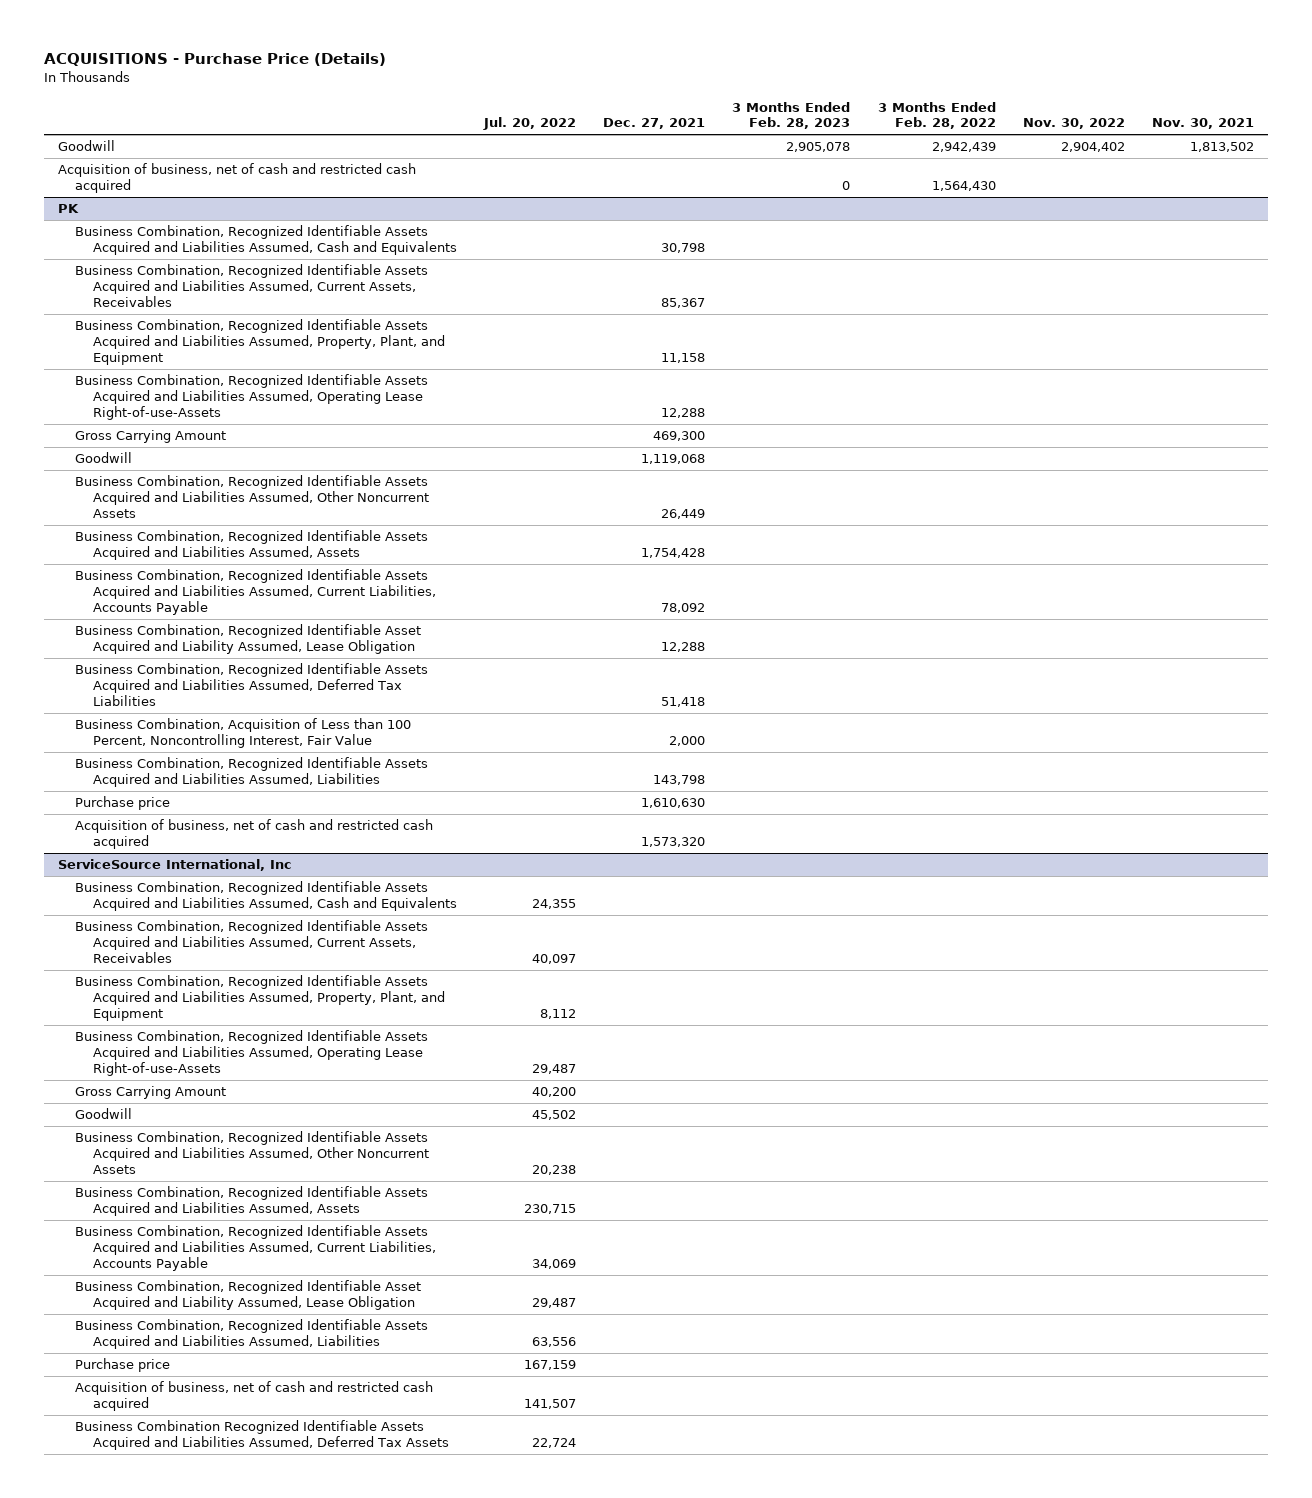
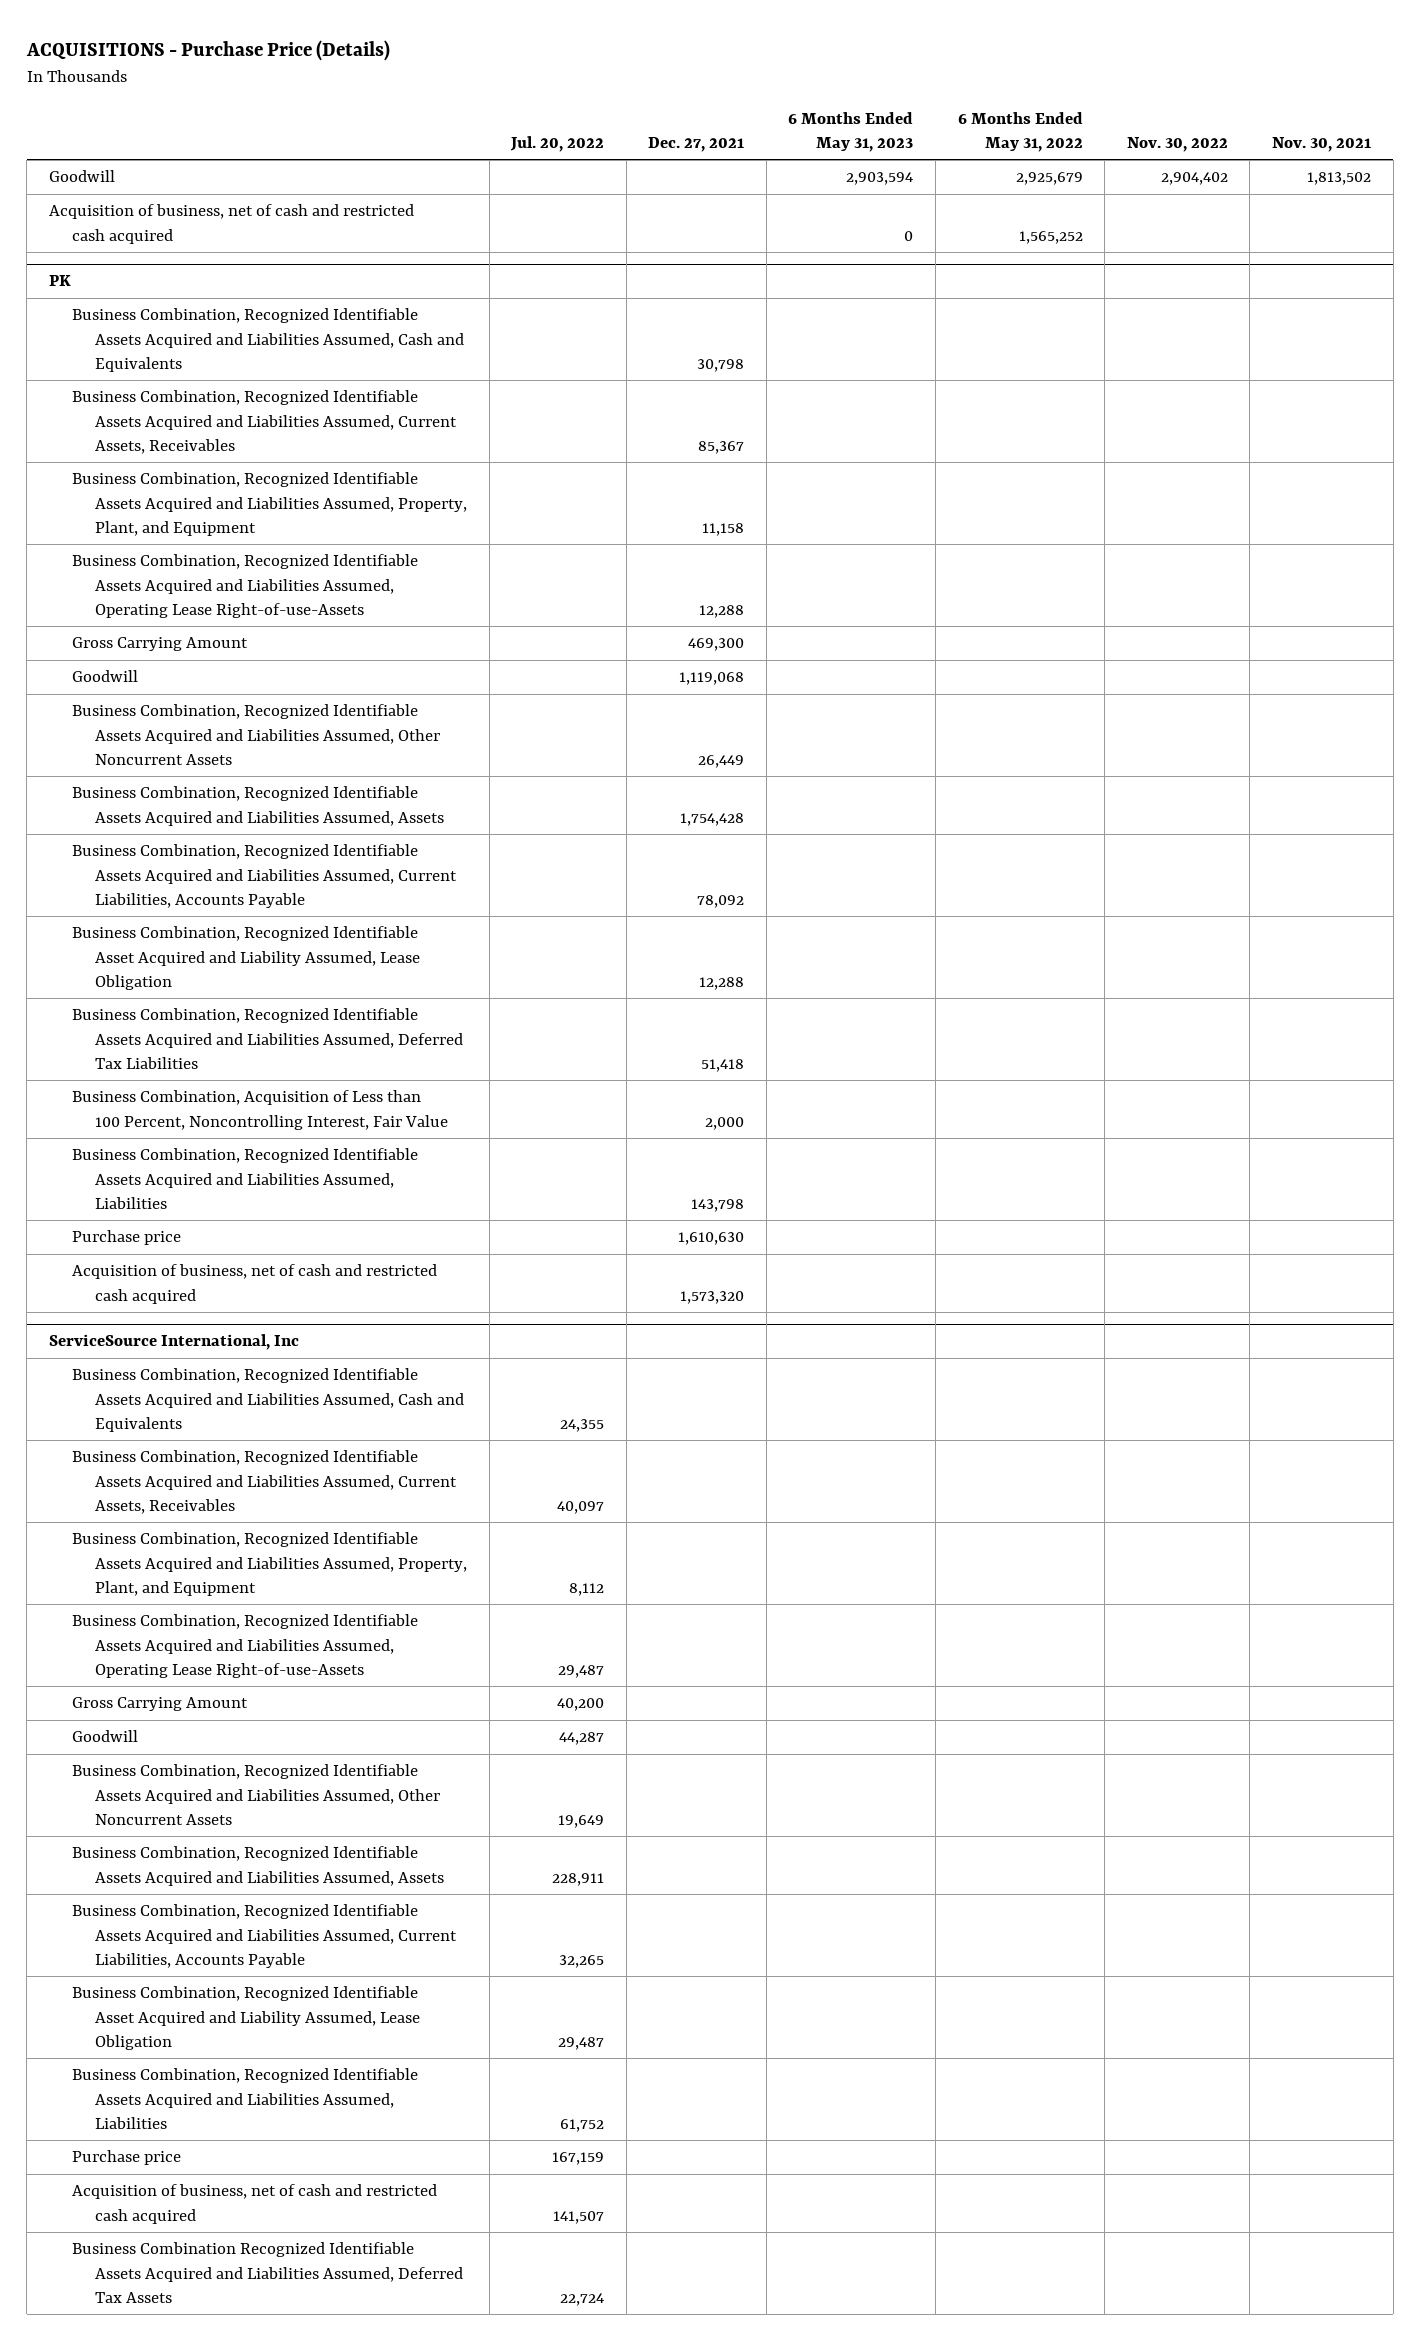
[732,101,851,130] 3 Months Ended Feb. 28, 2023 -> none
[877,101,996,130] 3 Months Ended Feb. 28, 2022 -> none
none -> [788,111,914,152] 6 Months Ended May 31, 2023
none -> [957,111,1083,152] 6 Months Ended May 31, 2022
[532,1110,577,1121] 45,502 -> [559,1732,605,1746] 44,287
[532,1165,577,1176] 20,238 -> [558,1814,605,1828] 19,649
[524,1204,577,1215] 230,715 -> [552,1872,605,1886] 228,911
[532,1259,577,1270] 34,069 -> [559,1954,605,1968] 32,265
[532,1337,577,1348] 63,556 -> [560,2118,605,2132] 61,752

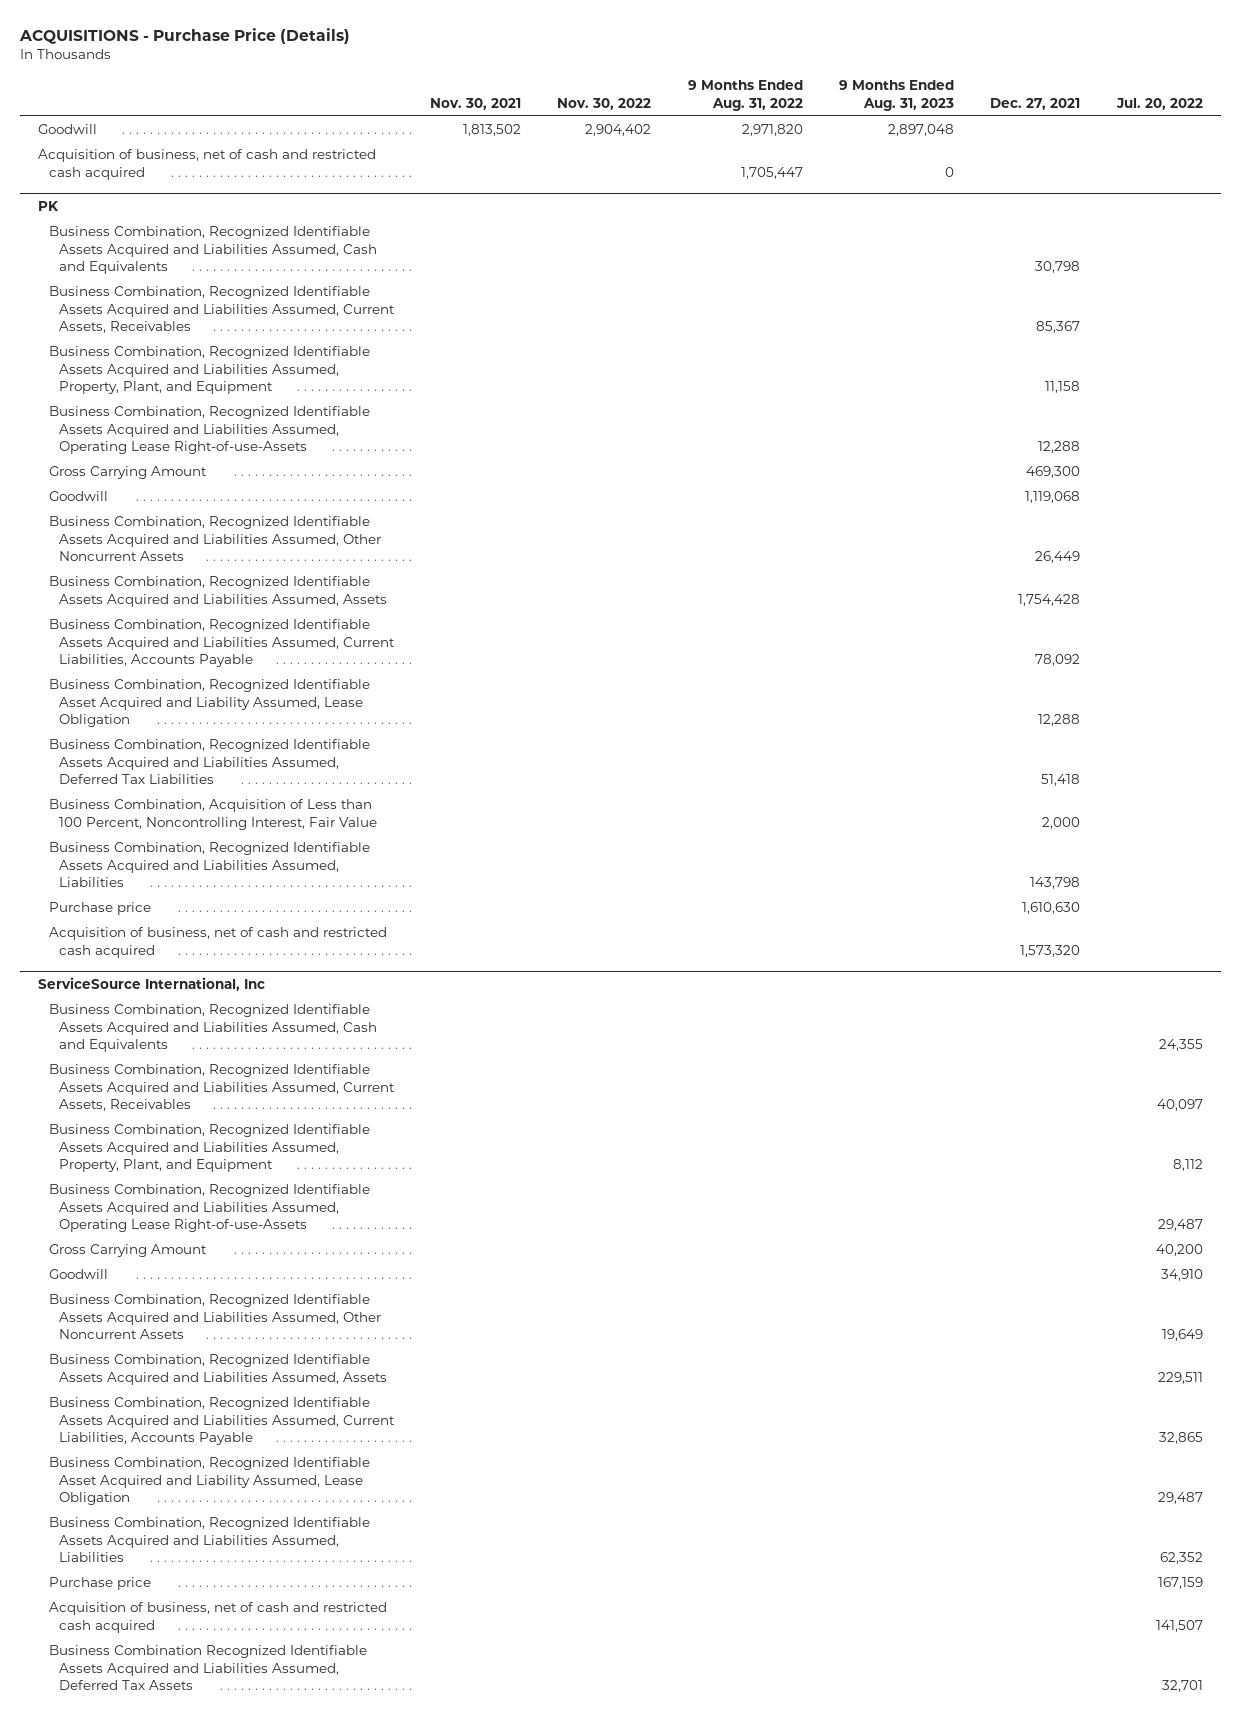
[788,111,914,152] 6 Months Ended May 31, 2023 -> none
[957,111,1083,152] 6 Months Ended May 31, 2022 -> none
none -> [687,80,803,111] 9 Months Ended Aug. 31, 2022
none -> [839,80,955,111] 9 Months Ended Aug. 31, 2023
[559,1732,605,1746] 44,287 -> [1160,1269,1203,1282] 34,910
[552,1872,605,1886] 228,911 -> [1157,1371,1203,1384] 229,511
[559,1954,605,1968] 32,265 -> [1158,1432,1203,1445] 32,865
[560,2118,605,2132] 61,752 -> [1159,1552,1203,1565] 62,352
[560,2292,605,2306] 22,724 -> [1161,1680,1203,1693] 32,701

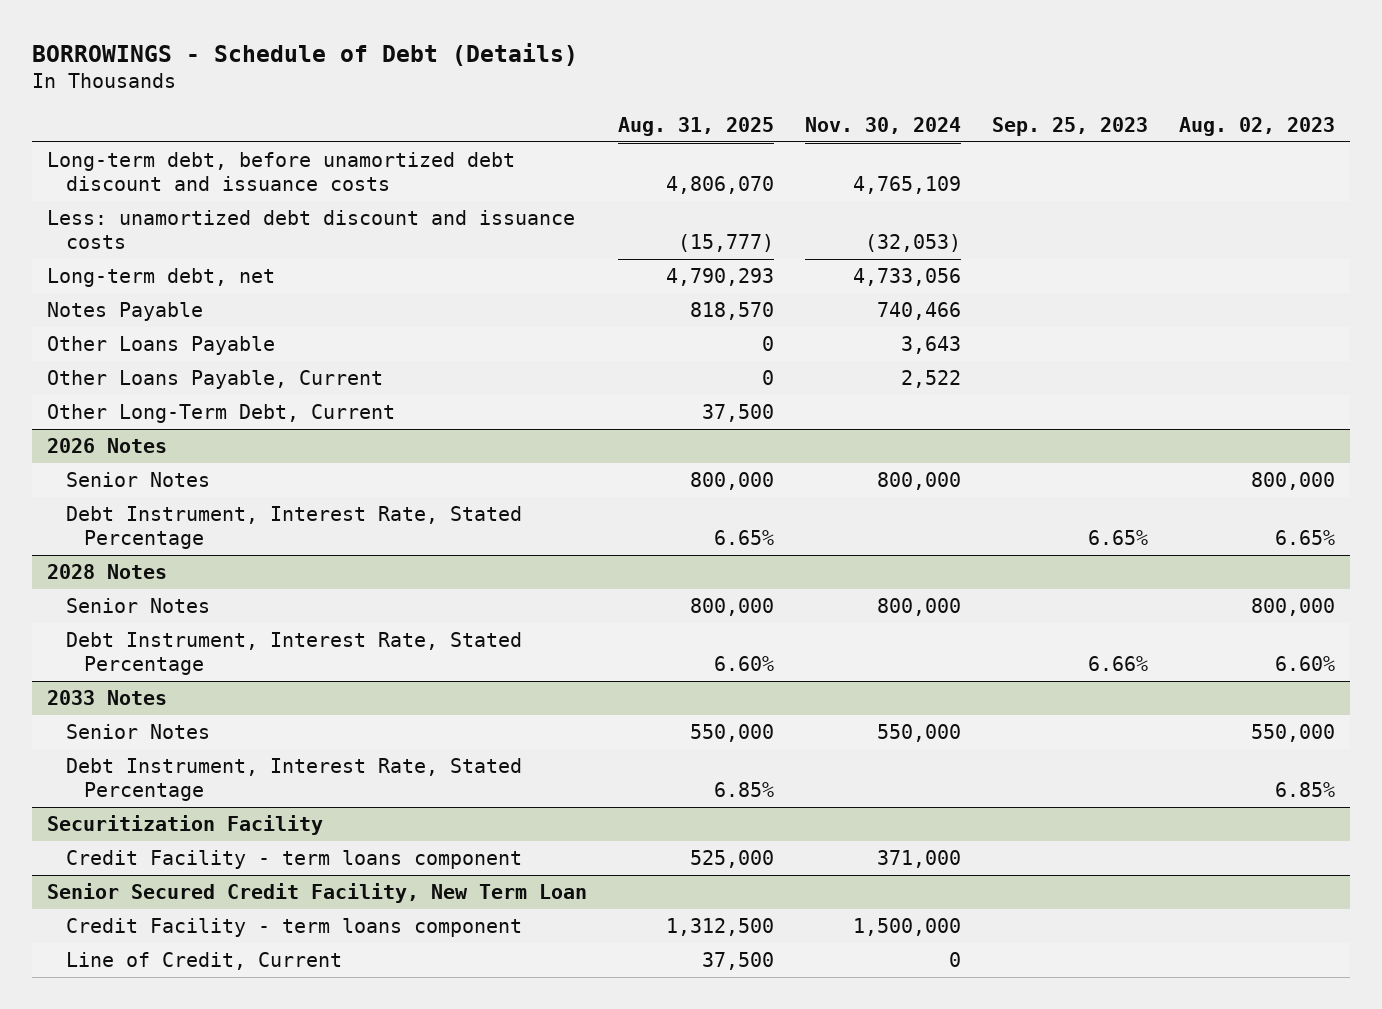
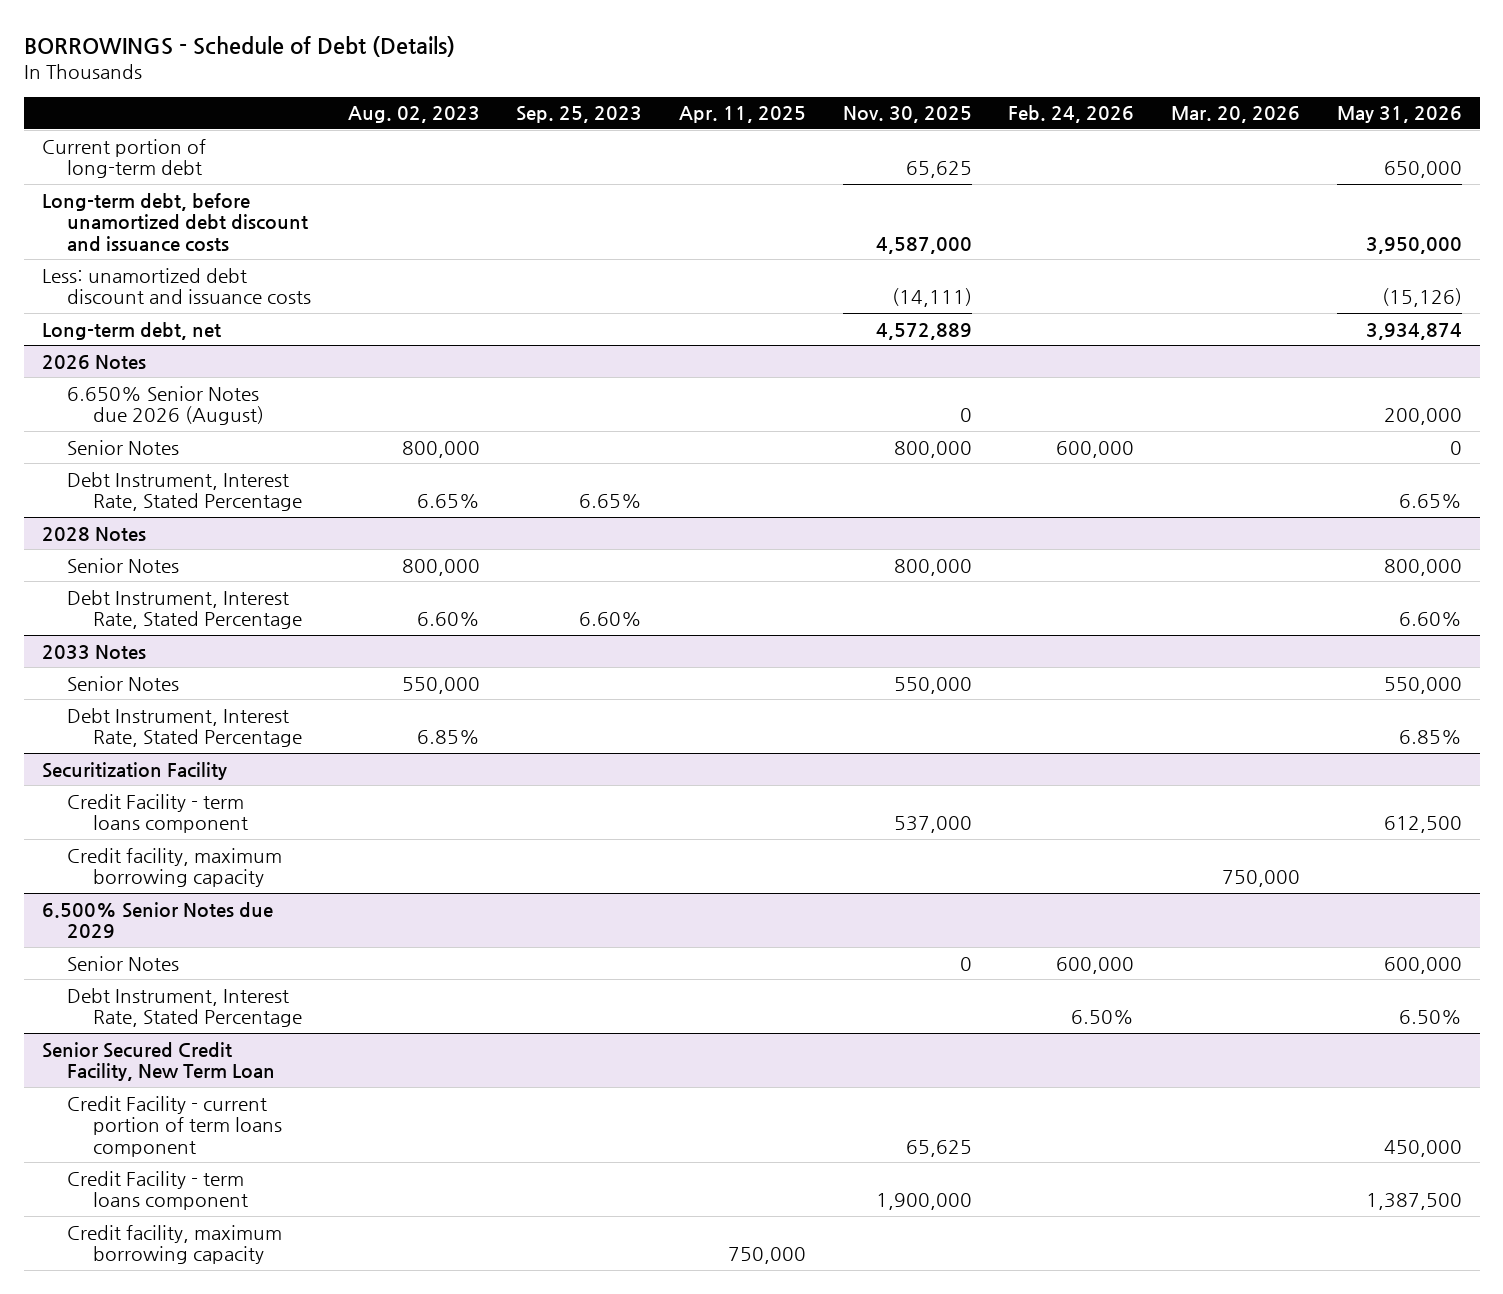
[618,116,775,136] Aug. 31, 2025 -> none
[804,116,961,134] Nov. 30, 2024 -> none
none -> [679,106,807,124] Apr. 11, 2025
none -> [842,106,972,124] Nov. 30, 2025
none -> [1008,105,1135,124] Feb. 24, 2026
none -> [1170,106,1300,124] Mar. 20, 2026
none -> [1336,106,1462,124] May 31, 2026
none -> [41,138,206,179] Current portion of long-term debt
[47,302,204,322] Notes Payable -> none
[47,336,276,356] Other Loans Payable -> none
[47,370,384,390] Other Loans Payable, Current -> none
[47,404,396,424] Other Long-Term Debt, Current -> none
none -> [67,385,264,426] 6.650% Senior Notes due 2026 (August)
[1087,655,1148,671] 6.66% -> [579,612,643,627] 6.60%
none -> [67,847,283,888] Credit facility, maximum borrowing capacity
none -> [41,901,273,939] 6.500% Senior Notes due 2029
none -> [67,955,180,971] Senior Notes
none -> [67,987,302,1028] Debt Instrument, Interest Rate, Stated Percentage
none -> [67,1095,282,1157] Credit Facility - current portion of term loans component
[65,952,342,971] Line of Credit, Current -> none
none -> [67,1224,283,1265] Credit facility, maximum borrowing capacity

